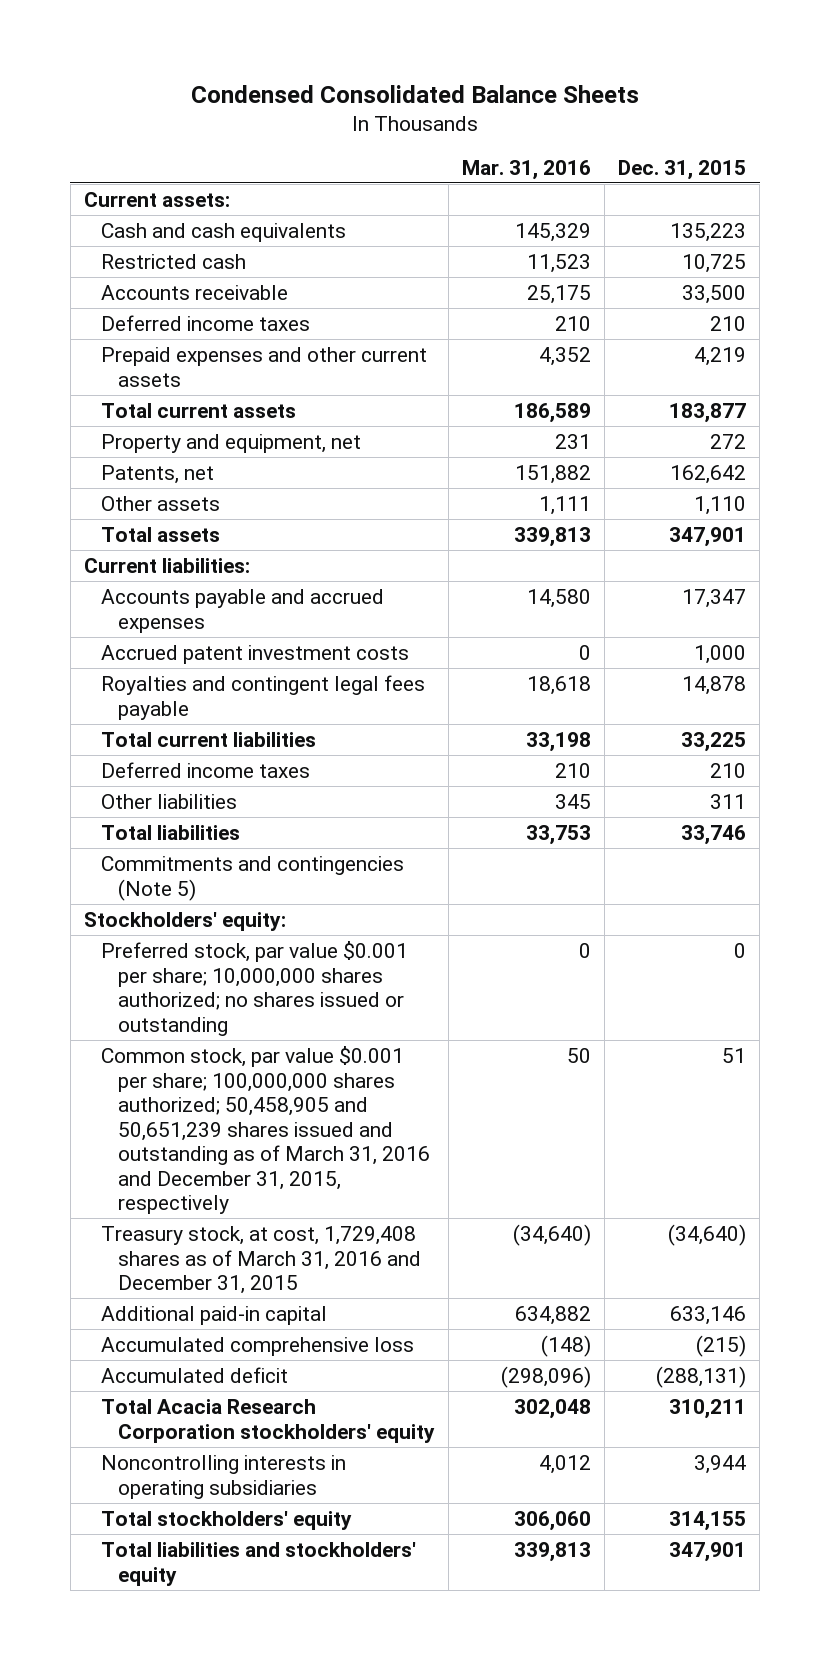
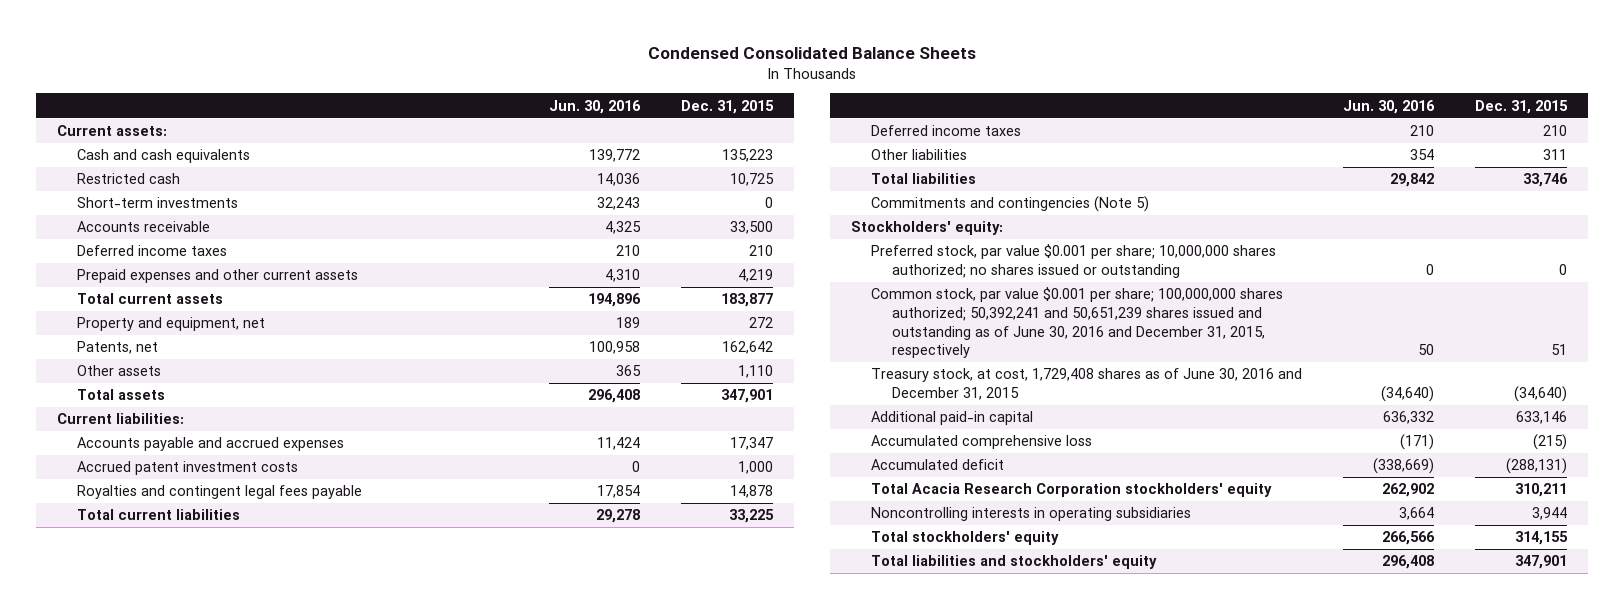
[462,159,592,180] Mar. 31, 2016 -> none
none -> [549,99,642,114] Jun. 30, 2016
none -> [77,197,239,209] Short-term investments
[100,1046,430,1215] Common stock, par value $0.001 per share; 100,000,000 shares authorized; 50,458,905 and 50,651,239 shares issued and outstanding as of March 31, 2016 and December 31, 2015, respectively -> [871,287,1284,359] Common stock, par value $0.001 per share; 100,000,000 shares authorized; 50,392,241 and 50,651,239 shares issued and outstanding as of June 30, 2016 and December 31, 2015, respectively
[100,1226,421,1295] Treasury stock, at cost, 1,729,408 shares as of March 31, 2016 and December 31, 2015 -> [871,368,1303,401] Treasury stock, at cost, 1,729,408 shares as of June 30, 2016 and December 31, 2015

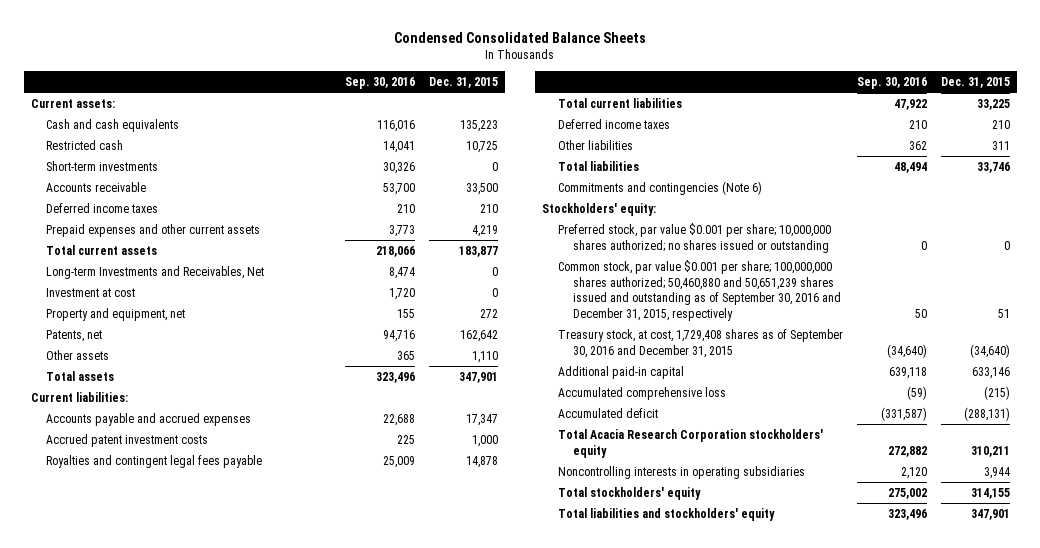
[549,99,642,114] Jun. 30, 2016 -> none
none -> [344,77,415,90] Sep. 30, 2016
none -> [45,265,264,279] Long-term Investments and Receivables, Net
none -> [45,287,135,297] Investment at cost
[871,196,1150,213] Commitments and contingencies (Note 5) -> [557,180,762,195] Commitments and contingencies (Note 6)
[871,287,1284,359] Common stock, par value $0.001 per share; 100,000,000 shares authorized; 50,392,241 and 50,651,239 shares issued and outstanding as of June 30, 2016 and December 31, 2015, respectively -> [557,259,841,322] Common stock, par value $0.001 per share; 100,000,000 shares authorized; 50,460,880 and 50,651,239 shares issued and outstanding as of September 30, 2016 and December 31, 2015, respectively
[871,368,1303,401] Treasury stock, at cost, 1,729,408 shares as of June 30, 2016 and December 31, 2015 -> [557,328,843,358] Treasury stock, at cost, 1,729,408 shares as of September 30, 2016 and December 31, 2015

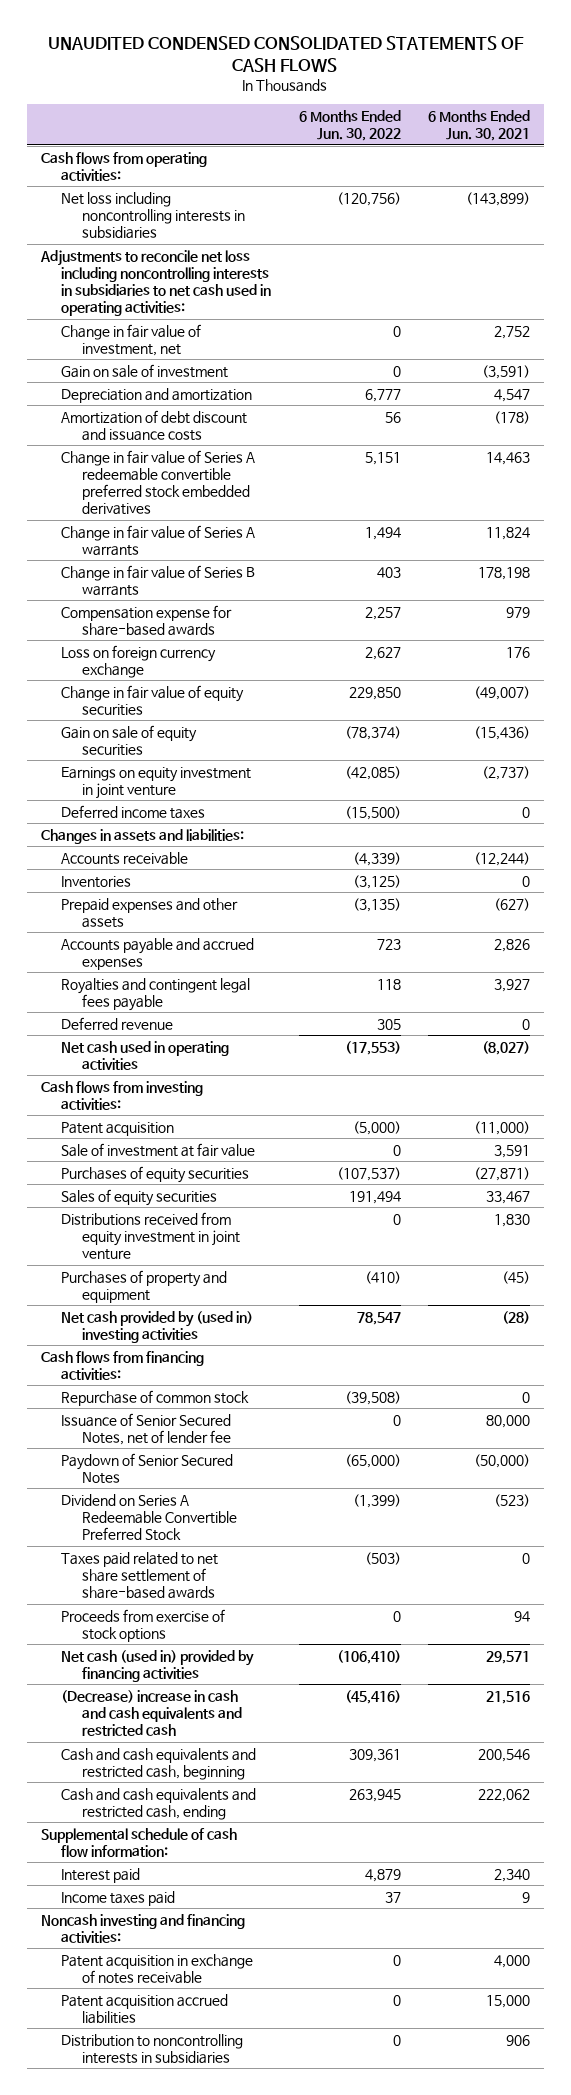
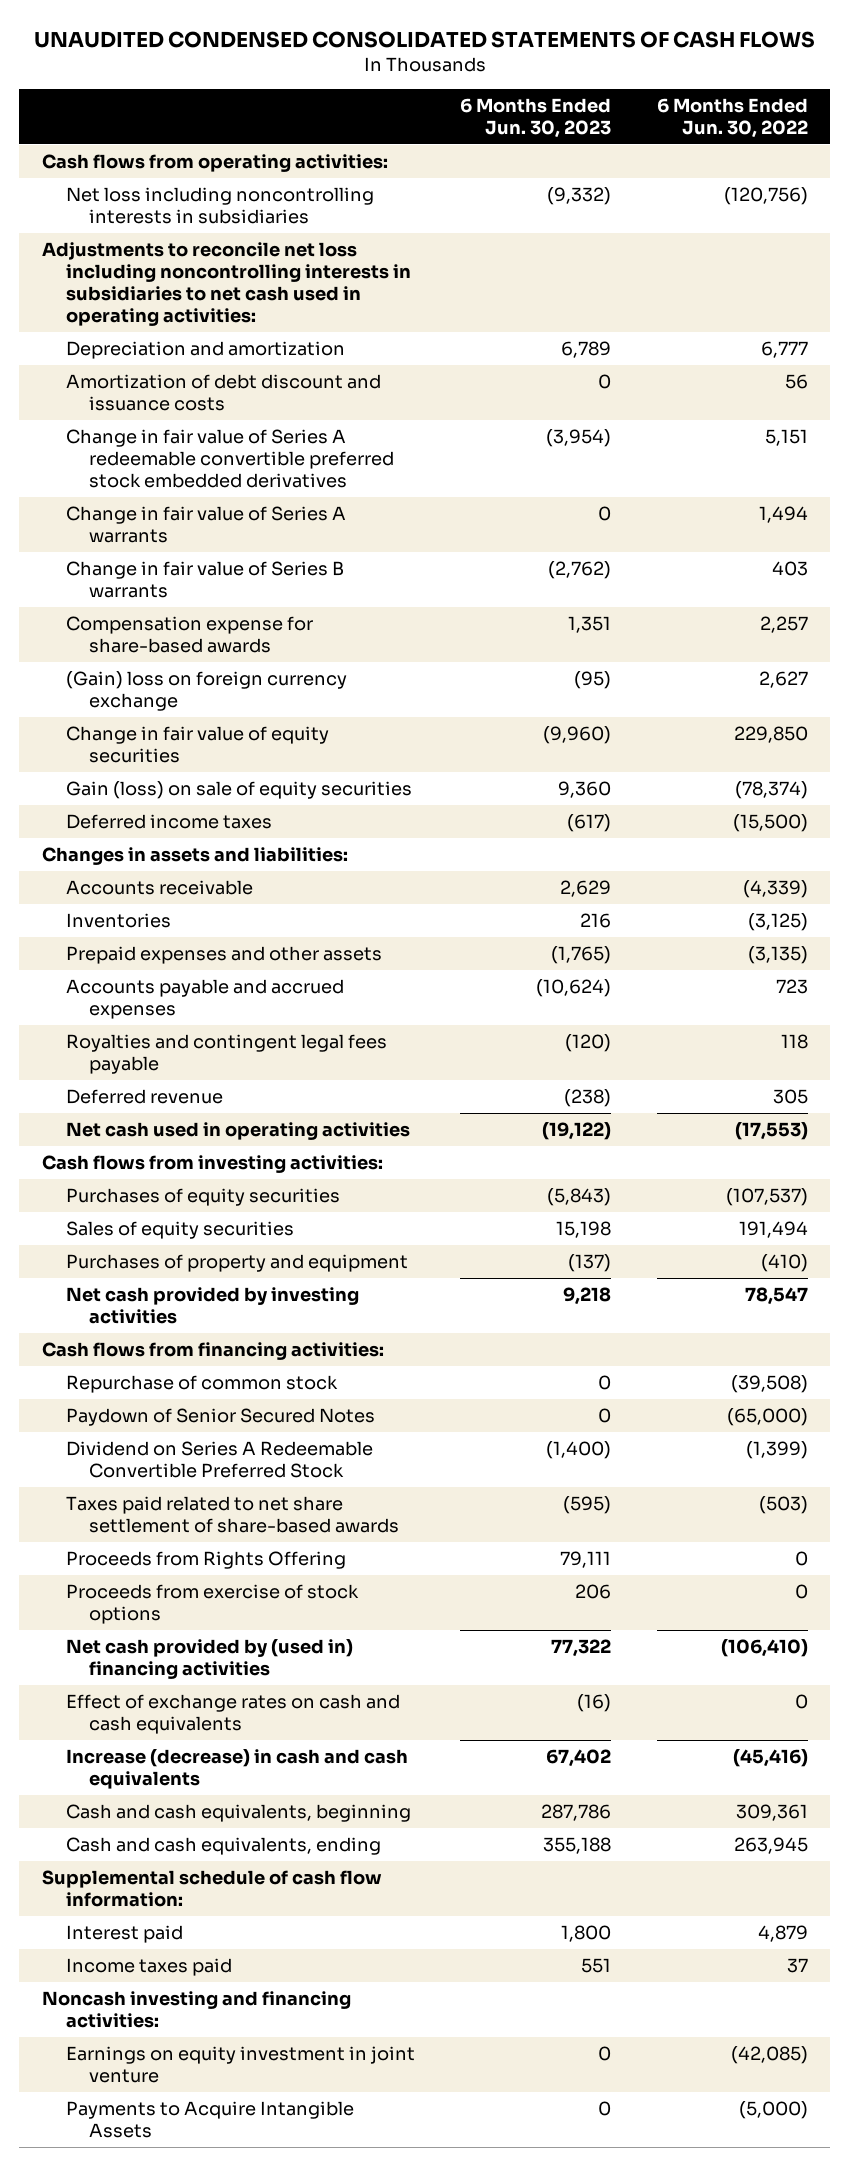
[428,110,531,142] 6 Months Ended Jun. 30, 2021 -> none
none -> [460,98,612,138] 6 Months Ended Jun. 30, 2023
[61,323,202,356] Change in fair value of investment, net -> none
[61,363,229,378] Gain on sale of investment -> none
[61,644,217,678] Loss on foreign currency exchange -> [65,671,347,711] (Gain) loss on foreign currency exchange
[61,724,198,756] Gain on sale of equity securities -> [65,781,412,800] Gain (loss) on sale of equity securities
[61,1121,175,1136] Patent acquisition -> none
[61,1142,256,1157] Sale of investment at fair value -> none
[61,1211,241,1261] Distributions received from equity investment in joint venture -> none
[61,1310,254,1343] Net cash provided by (used in) investing activities -> [65,1287,359,1324] Net cash provided by investing activities
[61,1412,232,1445] Issuance of Senior Secured Notes, net of lender fee -> none
none -> [65,1551,346,1570] Proceeds from Rights Offering
[61,1649,255,1682] Net cash (used in) provided by financing activities -> [65,1639,353,1679] Net cash provided by (used in) financing activities
none -> [65,1694,400,1734] Effect of exchange rates on cash and cash equivalents
[61,1689,243,1737] (Decrease) increase in cash and cash equivalents and restricted cash -> [65,1749,408,1789] Increase (decrease) in cash and cash equivalents
[61,1747,257,1780] Cash and cash equivalents and restricted cash, beginning -> [65,1804,411,1823] Cash and cash equivalents, beginning
[61,1787,257,1820] Cash and cash equivalents and restricted cash, ending -> [65,1837,381,1856] Cash and cash equivalents, ending
[61,1953,254,1984] Patent acquisition in exchange of notes receivable -> none
[61,1993,229,2024] Patent acquisition accrued liabilities -> none
[61,2033,244,2064] Distribution to noncontrolling interests in subsidiaries -> none
[61,766,252,799] Earnings on equity investment in joint venture -> [65,2046,415,2083] Earnings on equity investment in joint venture
none -> [65,2101,354,2138] Payments to Acquire Intangible Assets

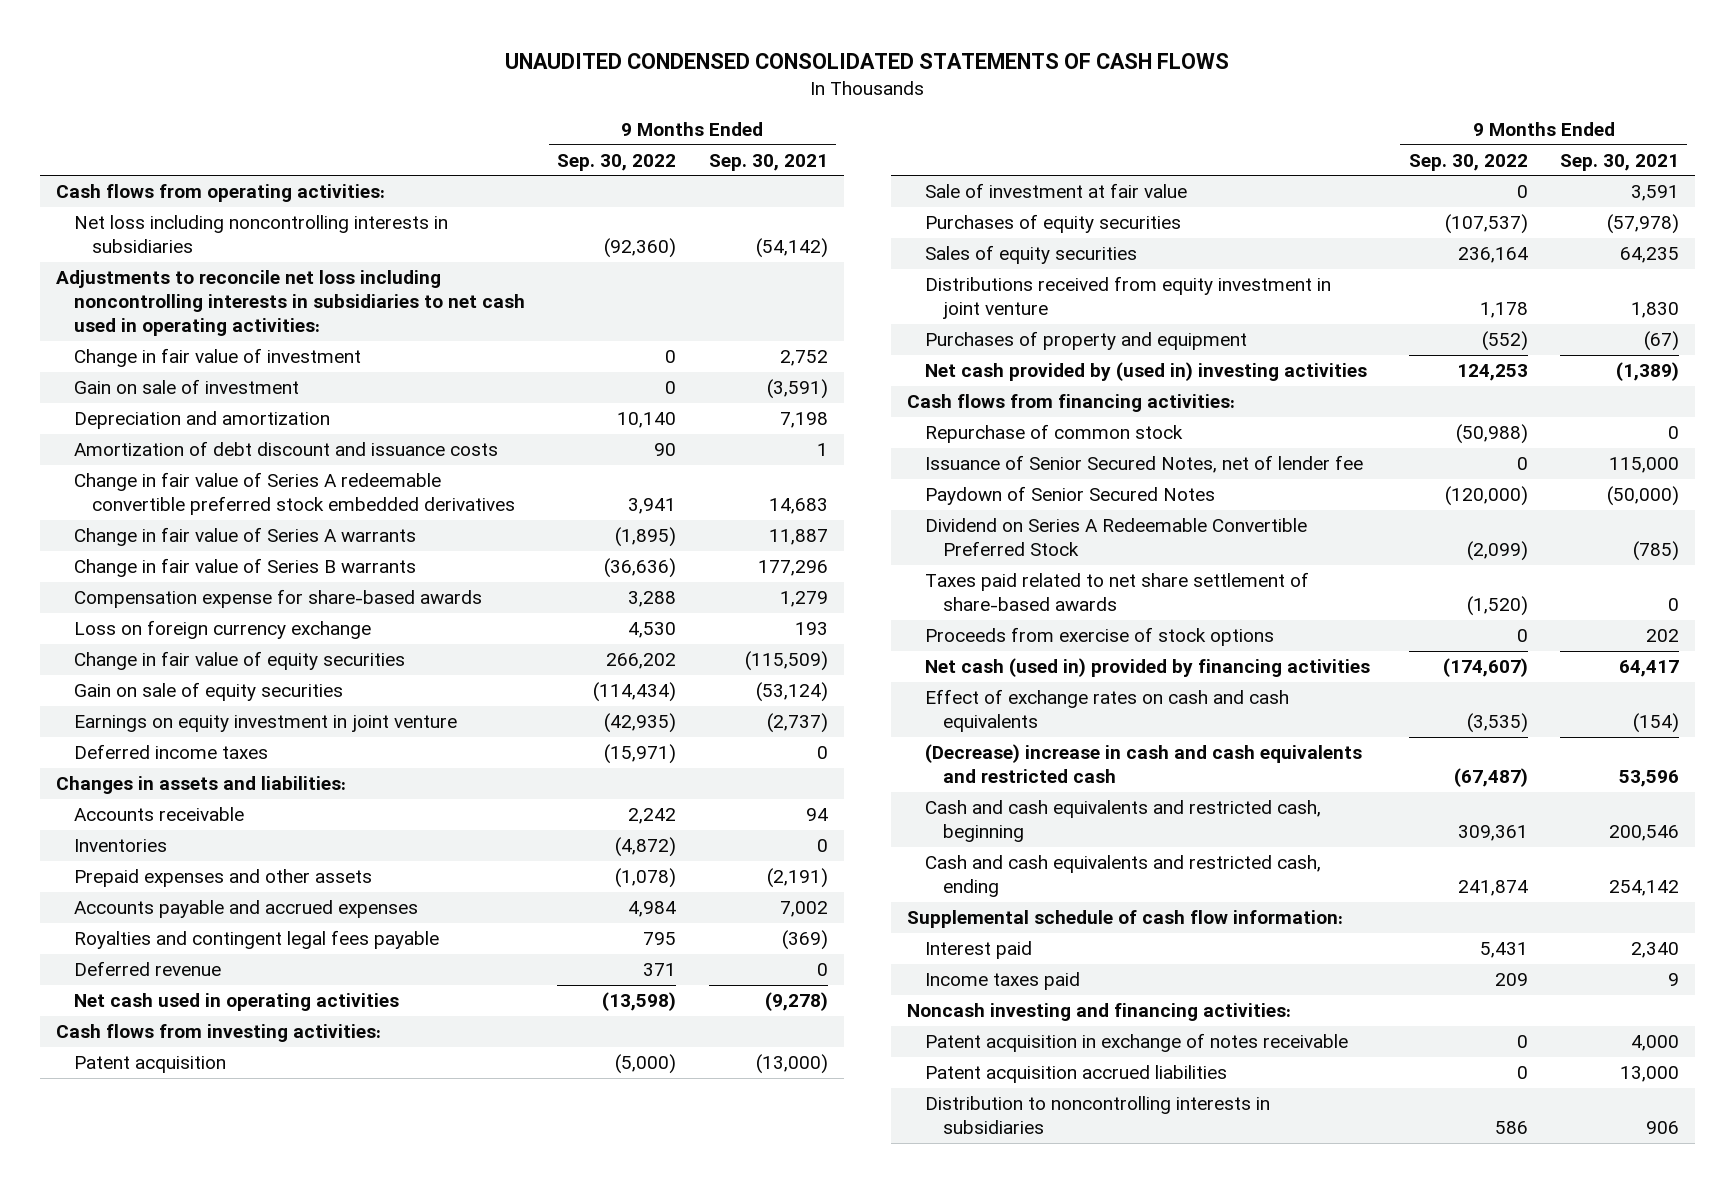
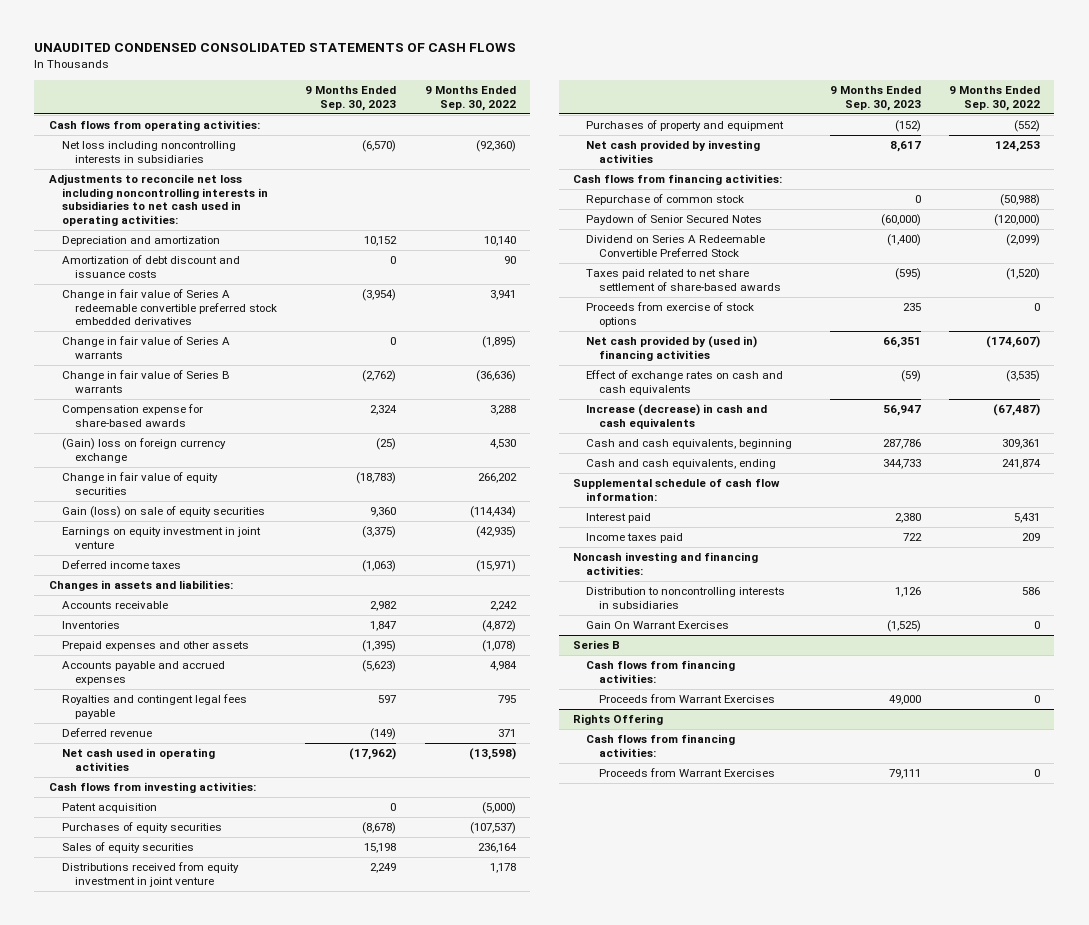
[708,153,828,171] Sep. 30, 2021 -> none
none -> [305,86,397,111] 9 Months Ended Sep. 30, 2023
[73,348,361,368] Change in fair value of investment -> none
[73,379,299,395] Gain on sale of investment -> none
[73,620,371,640] Loss on foreign currency exchange -> [61,438,226,463] (Gain) loss on foreign currency exchange
[73,682,343,702] Gain on sale of equity securities -> [61,506,265,519] Gain (loss) on sale of equity securities
[925,183,1188,199] Sale of investment at fair value -> none
[925,362,1368,382] Net cash provided by (used in) investing activities -> [586,140,761,163] Net cash provided by investing activities
[925,455,1364,474] Issuance of Senior Secured Notes, net of lender fee -> none
[925,658,1371,678] Net cash (used in) provided by financing activities -> [586,336,758,361] Net cash provided by (used in) financing activities
[925,744,1363,784] (Decrease) increase in cash and cash equivalents and restricted cash -> [586,404,768,429] Increase (decrease) in cash and cash equivalents
[925,800,1322,843] Cash and cash equivalents and restricted cash, beginning -> [586,439,793,450] Cash and cash equivalents, beginning
[925,855,1322,898] Cash and cash equivalents and restricted cash, ending -> [586,459,777,470] Cash and cash equivalents, ending
[925,1033,1349,1053] Patent acquisition in exchange of notes receivable -> none
[925,1065,1228,1084] Patent acquisition accrued liabilities -> none
none -> [586,621,730,630] Gain On Warrant Exercises
none -> [573,640,621,650] Series B
none -> [586,660,736,683] Cash flows from financing activities:
none -> [599,694,776,704] Proceeds from Warrant Exercises
none -> [573,714,664,726] Rights Offering
none -> [586,734,736,757] Cash flows from financing activities:
none -> [599,768,776,778] Proceeds from Warrant Exercises

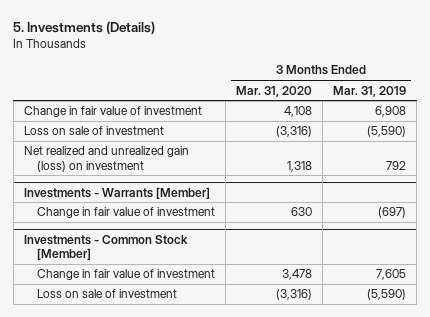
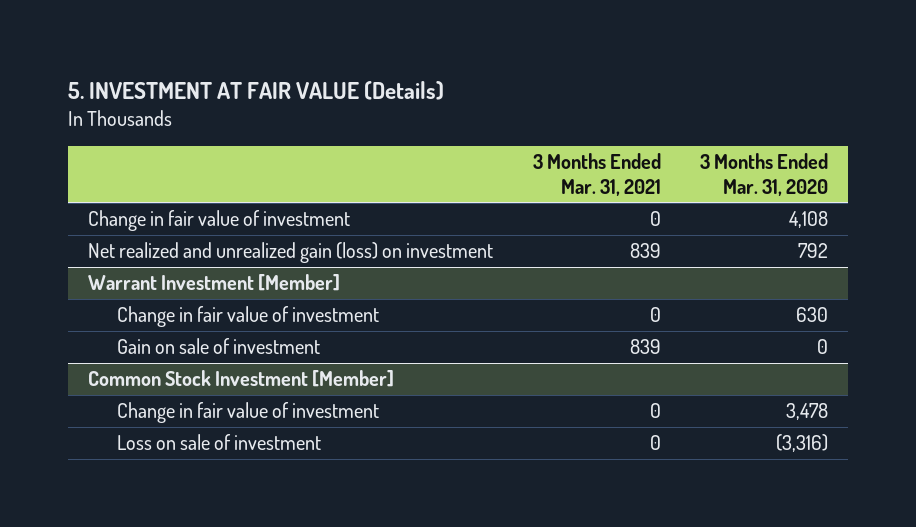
[13,20,156,34] 5. Investments (Details) -> [68,81,445,101] 5. INVESTMENT AT FAIR VALUE (Details)
[333,85,407,97] Mar. 31, 2019 -> none
none -> [532,153,661,196] 3 Months Ended Mar. 31, 2021
[23,126,164,136] Loss on sale of investment -> none
[287,160,313,172] 1,318 -> [797,243,828,259] 792
[23,186,210,199] Investments - Warrants [Member] -> [88,274,341,292] Warrant Investment [Member]
none -> [116,338,320,355] Gain on sale of investment
[23,234,188,260] Investments - Common Stock [Member] -> [88,370,395,388] Common Stock Investment [Member]

